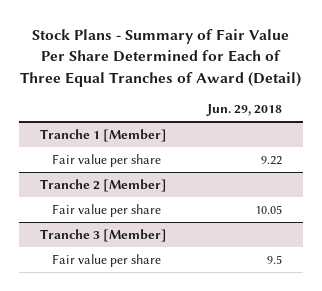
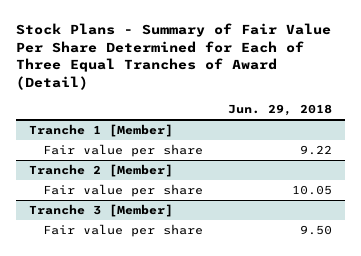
[267,254,283,264] 9.5 -> [300,225,333,236] 9.50

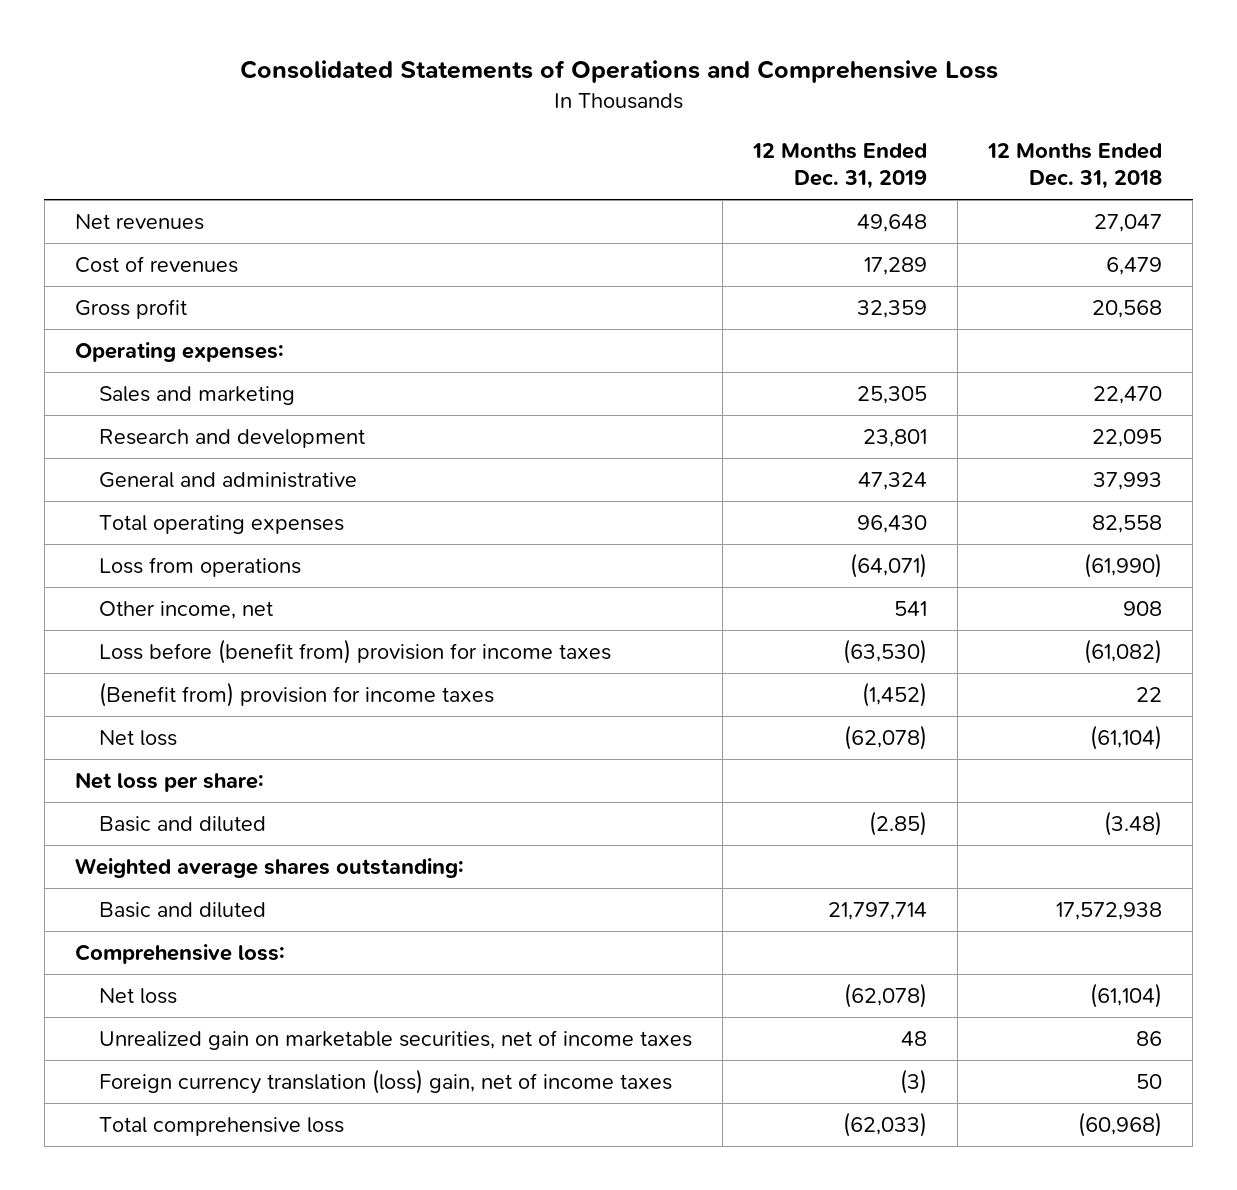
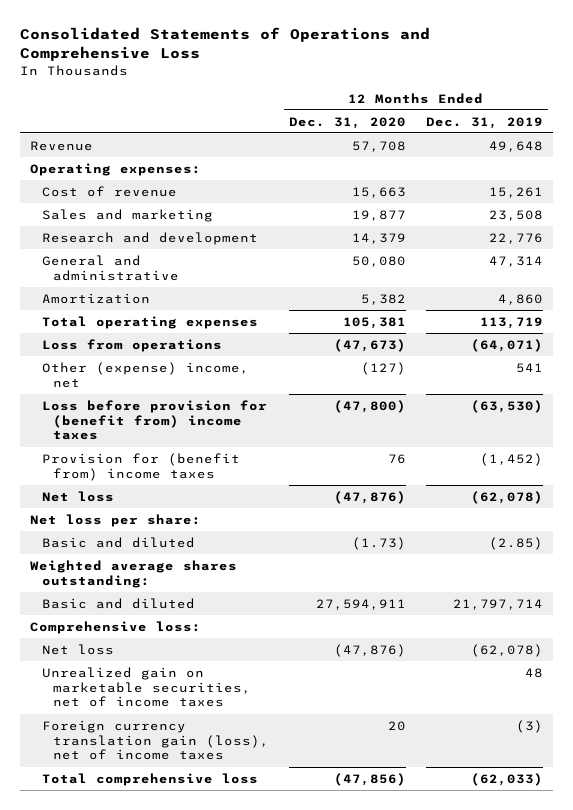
[987,143,1163,190] 12 Months Ended Dec. 31, 2018 -> none
none -> [288,116,406,129] Dec. 31, 2020
[74,256,238,274] Cost of revenues -> none
[74,299,187,320] Gross profit -> none
[74,214,204,231] Net revenues -> [30,140,94,151] Revenue
none -> [41,185,177,197] Cost of revenue
[857,386,928,405] 25,305 -> [488,209,543,221] 23,508
[863,429,928,448] 23,801 -> [488,232,543,244] 22,776
[858,472,928,491] 47,324 -> [488,255,543,267] 47,314
none -> [41,292,150,304] Amortization
[857,515,928,534] 96,430 -> [479,316,543,329] 113,719
[98,601,273,620] Other income, net -> [41,361,249,388] Other (expense) income, net
[98,639,611,665] Loss before (benefit from) provision for income taxes -> [41,399,267,441] Loss before provision for (benefit from) income taxes
[98,682,494,708] (Benefit from) provision for income taxes -> [41,452,240,481] Provision for (benefit from) income taxes
[98,1069,672,1095] Foreign currency translation (loss) gain, net of income taxes -> [41,719,269,761] Foreign currency translation gain (loss), net of income taxes

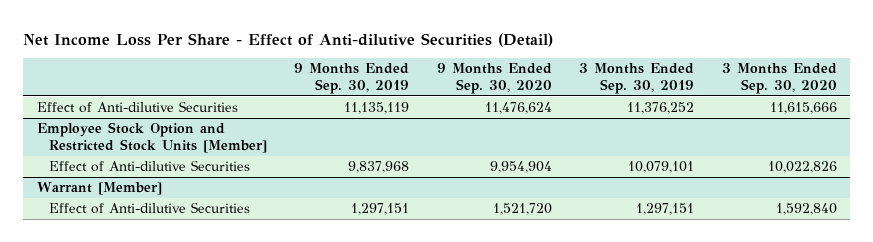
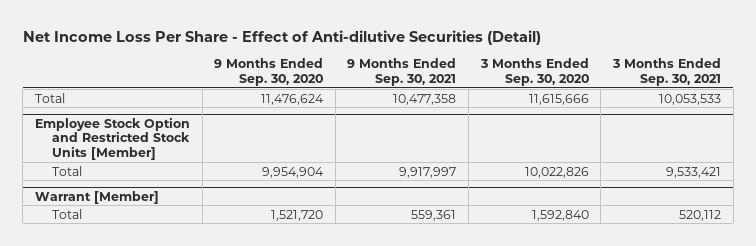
[294,63,410,95] 9 Months Ended Sep. 30, 2019 -> none
[579,63,695,95] 3 Months Ended Sep. 30, 2019 -> none
none -> [347,58,457,87] 9 Months Ended Sep. 30, 2021
none -> [612,58,722,87] 3 Months Ended Sep. 30, 2021
[36,101,238,114] Effect of Anti-dilutive Securities -> [34,92,65,103] Total
[48,160,250,173] Effect of Anti-dilutive Securities -> [51,165,82,176] Total
[48,202,250,215] Effect of Anti-dilutive Securities -> [51,208,82,219] Total

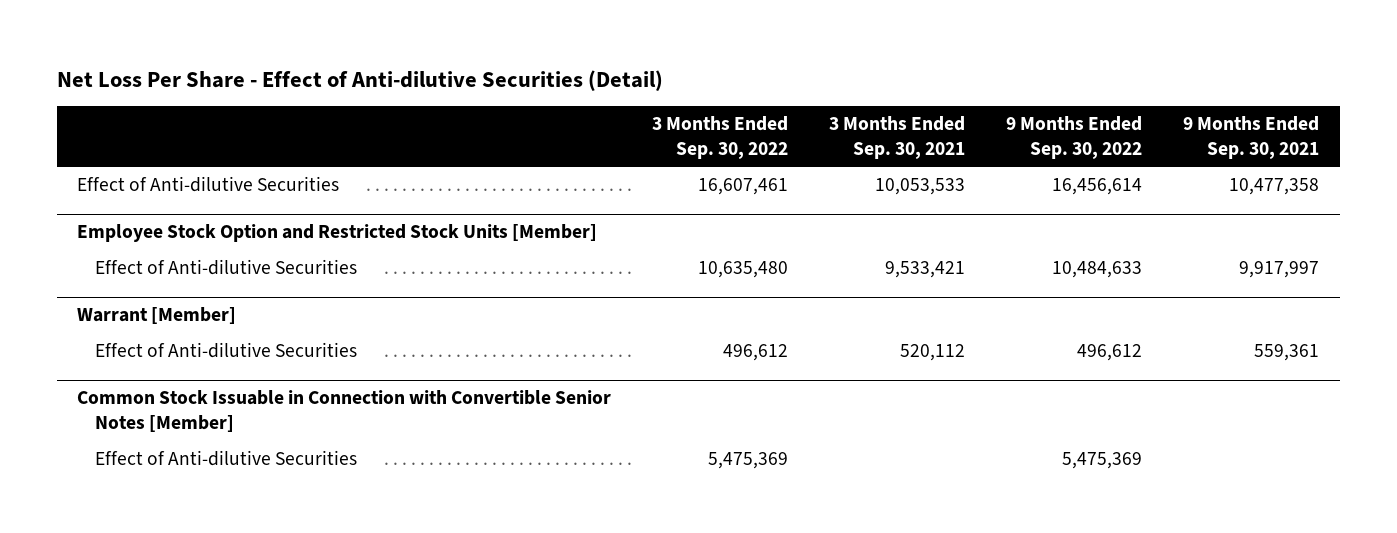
[22,30,541,46] Net Income Loss Per Share - Effect of Anti-dilutive Securities (Detail) -> [56,69,663,91] Net Loss Per Share - Effect of Anti-dilutive Securities (Detail)
[214,58,324,87] 9 Months Ended Sep. 30, 2020 -> none
[479,58,589,87] 3 Months Ended Sep. 30, 2020 -> none
none -> [652,116,789,160] 3 Months Ended Sep. 30, 2022
none -> [1006,116,1143,160] 9 Months Ended Sep. 30, 2022
[34,92,65,103] Total -> [77,175,340,192] Effect of Anti-dilutive Securities
[51,165,82,176] Total -> [94,258,357,275] Effect of Anti-dilutive Securities
[51,208,82,219] Total -> [94,341,357,358] Effect of Anti-dilutive Securities
none -> [77,390,612,433] Common Stock Issuable in Connection with Convertible Senior Notes [Member]
none -> [94,449,357,466] Effect of Anti-dilutive Securities

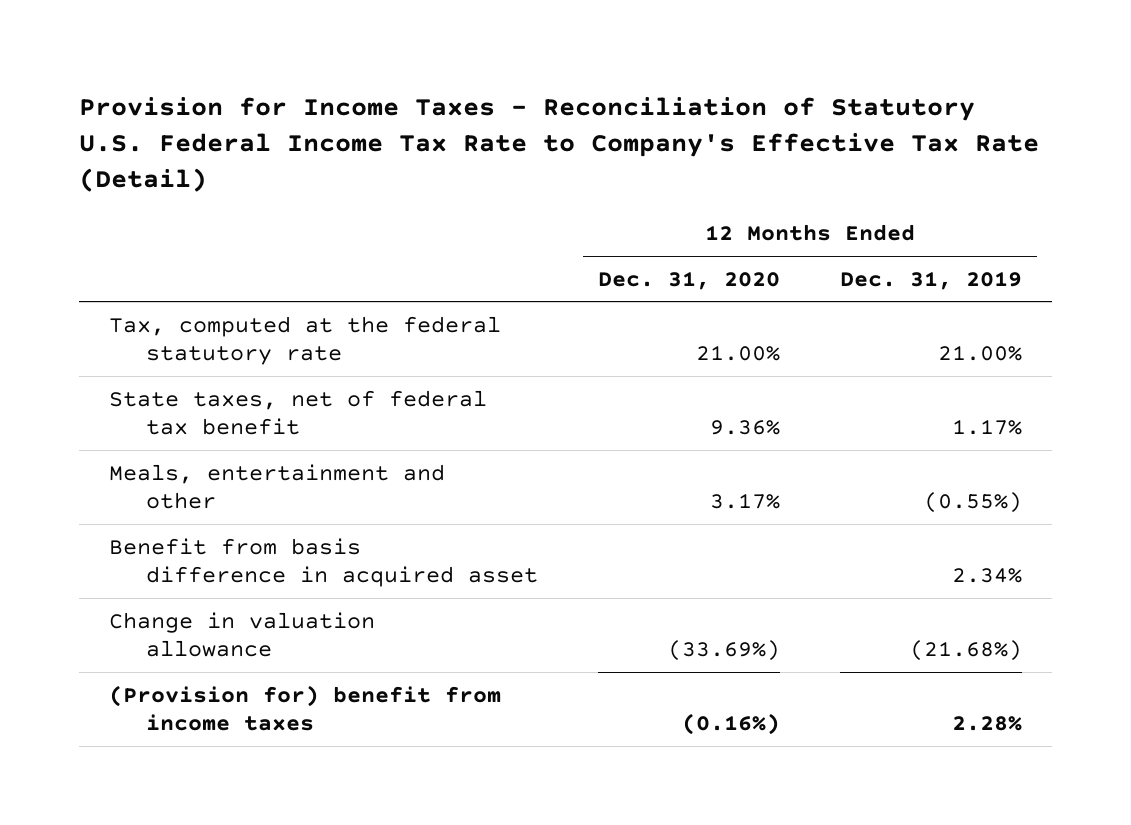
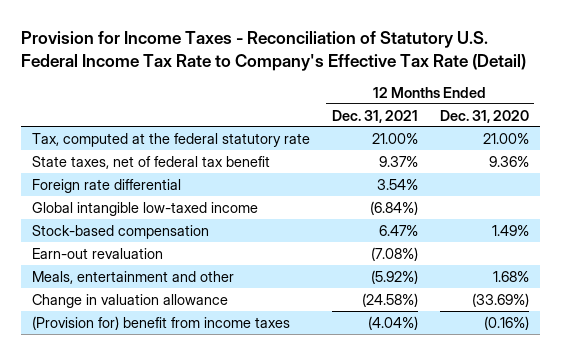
[839,270,1022,290] Dec. 31, 2019 -> none
none -> [331,109,418,123] Dec. 31, 2021
[109,537,538,587] Benefit from basis difference in acquired asset -> none
none -> [31,178,181,193] Foreign rate differential
none -> [31,201,258,216] Global intangible low-taxed income
none -> [31,224,209,239] Stock-based compensation
none -> [31,247,163,259] Earn-out revaluation
[709,492,780,509] 3.17% -> [492,270,529,282] 1.68%

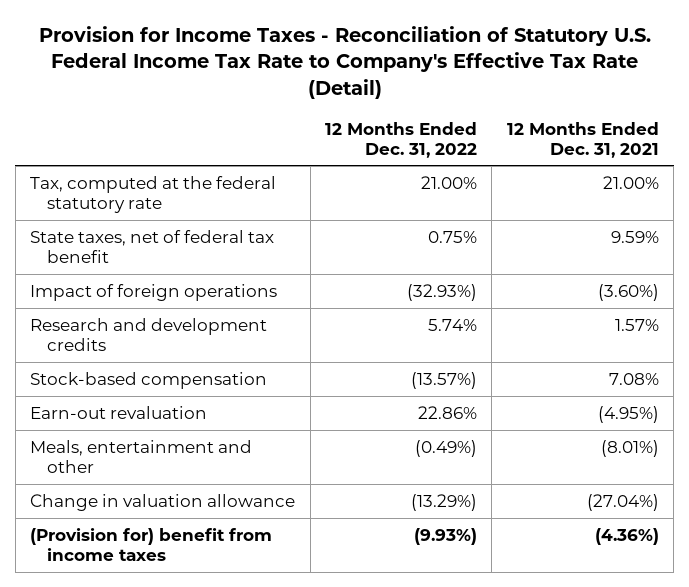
[439,109,529,123] Dec. 31, 2020 -> none
none -> [325,121,478,158] 12 Months Ended Dec. 31, 2022
[31,178,181,193] Foreign rate differential -> none
[31,201,258,216] Global intangible low-taxed income -> none
[378,155,418,167] 9.37% -> [610,230,659,243] 9.59%
none -> [30,283,278,301] Impact of foreign operations
none -> [30,317,268,351] Research and development credits
[378,224,418,236] 6.47% -> [608,372,659,385] 7.08%
[370,246,418,261] (7.08%) -> [597,405,659,423] (4.95%)
[370,269,418,284] (5.92%) -> [600,439,659,457] (8.01%)
[361,292,418,307] (24.58%) -> [586,493,659,511] (27.04%)
[367,315,418,330] (4.04%) -> [594,527,659,545] (4.36%)

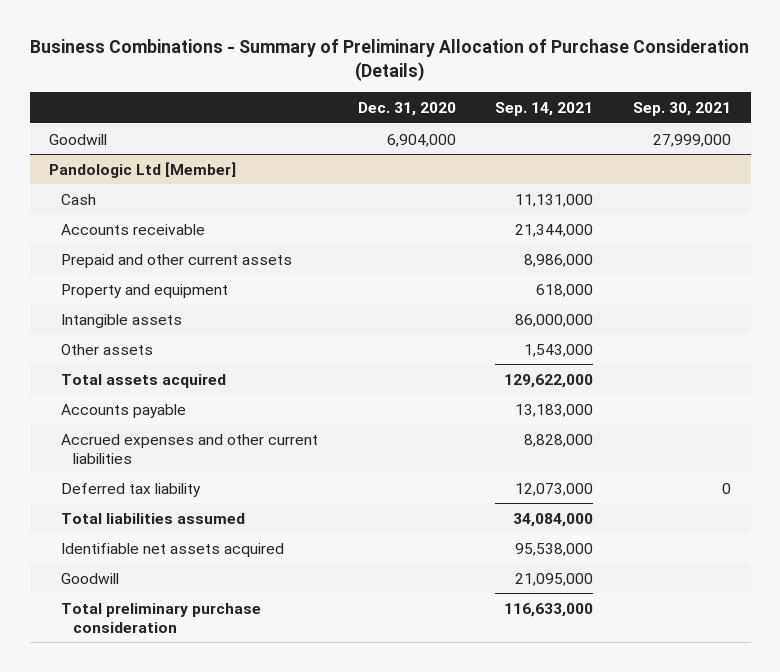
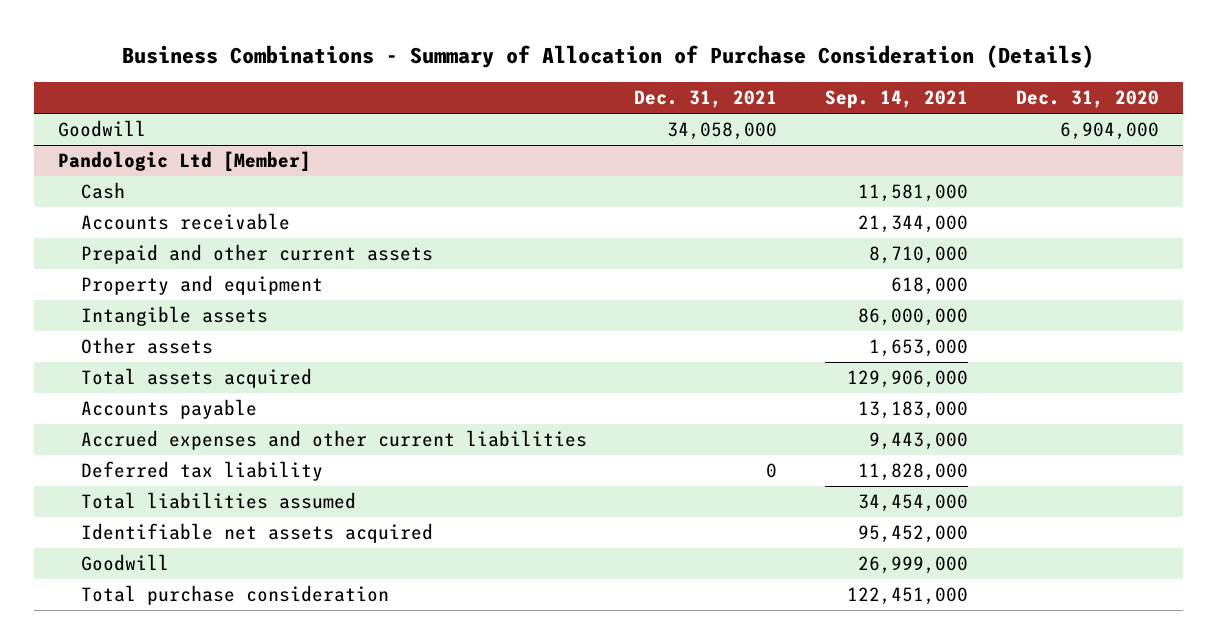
[30,39,750,82] Business Combinations - Summary of Preliminary Allocation of Purchase Consideration (Details) -> [122,45,1095,69] Business Combinations - Summary of Allocation of Purchase Consideration (Details)
[632,101,731,116] Sep. 30, 2021 -> none
none -> [634,90,778,109] Dec. 31, 2021
[515,193,594,207] 11,131,000 -> [858,184,969,203] 11,581,000
[524,253,594,267] 8,986,000 -> [869,246,969,265] 8,710,000
[524,343,594,357] 1,543,000 -> [869,339,969,358] 1,653,000
[504,373,594,388] 129,622,000 -> [847,370,969,389] 129,906,000
[524,433,594,447] 8,828,000 -> [869,432,969,451] 9,443,000
[515,482,594,496] 12,073,000 -> [858,463,969,482] 11,828,000
[513,512,594,527] 34,084,000 -> [858,494,969,513] 34,454,000
[515,542,594,556] 95,538,000 -> [858,525,969,544] 95,452,000
[515,572,594,586] 21,095,000 -> [858,556,969,575] 26,999,000
[61,602,262,633] Total preliminary purchase consideration -> [80,585,389,606] Total purchase consideration
[504,602,594,617] 116,633,000 -> [847,587,969,606] 122,451,000

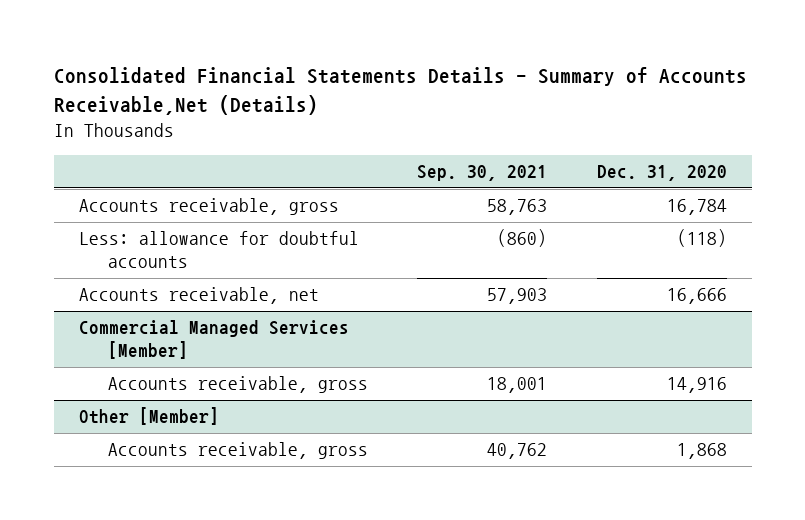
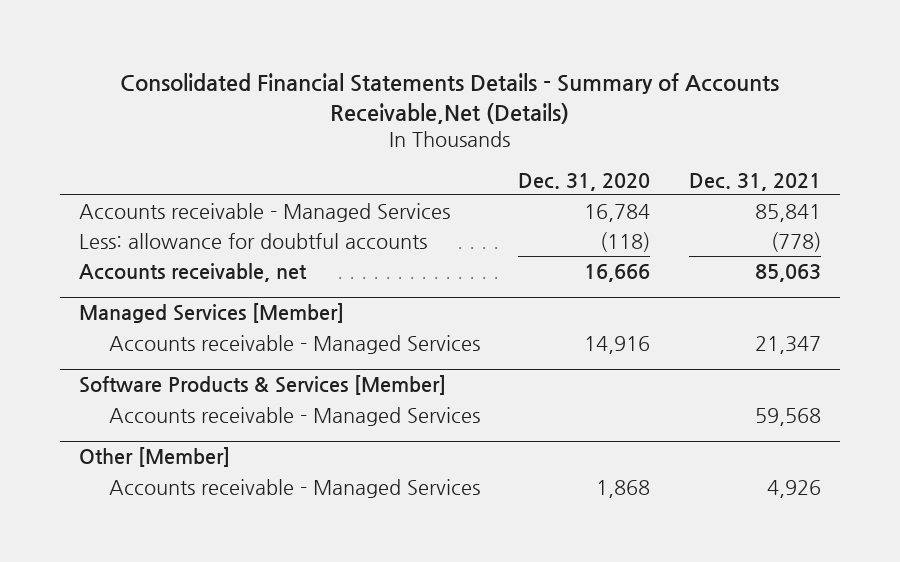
[417,165,548,182] Sep. 30, 2021 -> none
none -> [688,172,821,191] Dec. 31, 2021
[78,198,339,216] Accounts receivable, gross -> [79,202,451,222] Accounts receivable - Managed Services
[78,320,349,360] Commercial Managed Services [Member] -> [79,303,345,324] Managed Services [Member]
[107,376,368,394] Accounts receivable, gross -> [108,334,480,354] Accounts receivable - Managed Services
none -> [79,375,447,396] Software Products & Services [Member]
none -> [108,406,480,426] Accounts receivable - Managed Services
[107,442,368,460] Accounts receivable, gross -> [108,478,480,498] Accounts receivable - Managed Services

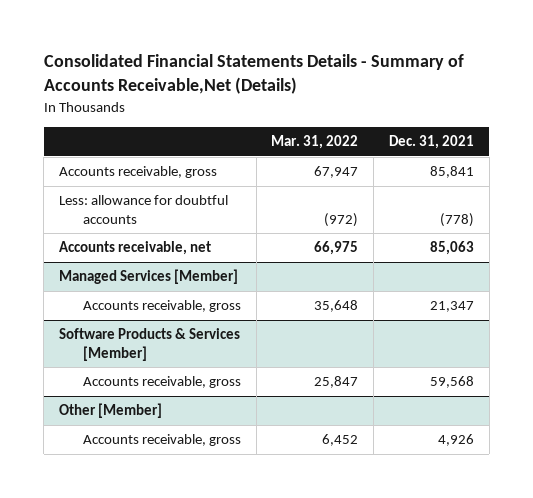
[518,172,651,191] Dec. 31, 2020 -> none
none -> [271,135,359,150] Mar. 31, 2022
[79,202,451,222] Accounts receivable - Managed Services -> [59,166,218,179] Accounts receivable, gross
[108,334,480,354] Accounts receivable - Managed Services -> [82,300,241,313] Accounts receivable, gross
[108,406,480,426] Accounts receivable - Managed Services -> [82,376,241,389] Accounts receivable, gross
[108,478,480,498] Accounts receivable - Managed Services -> [82,434,241,447] Accounts receivable, gross

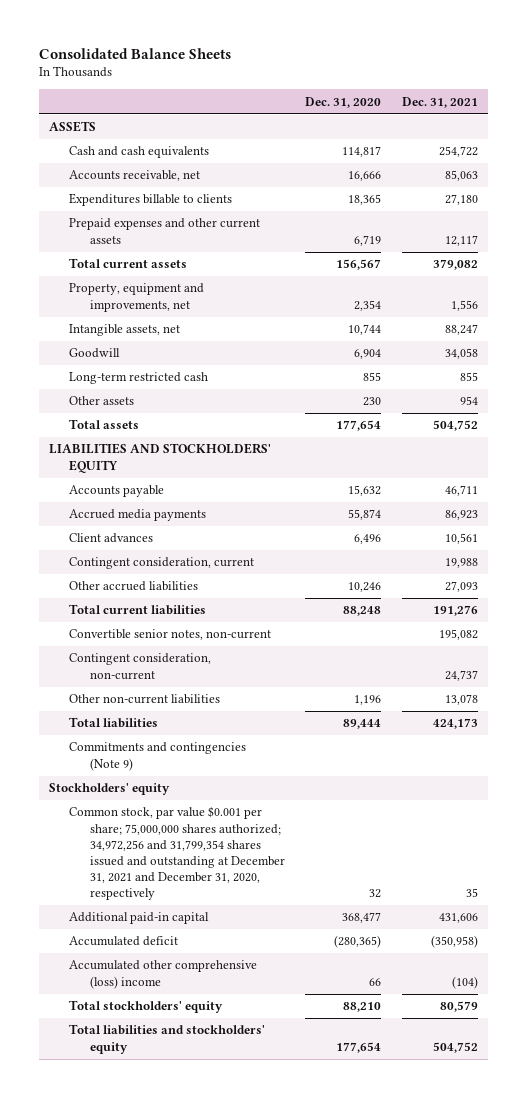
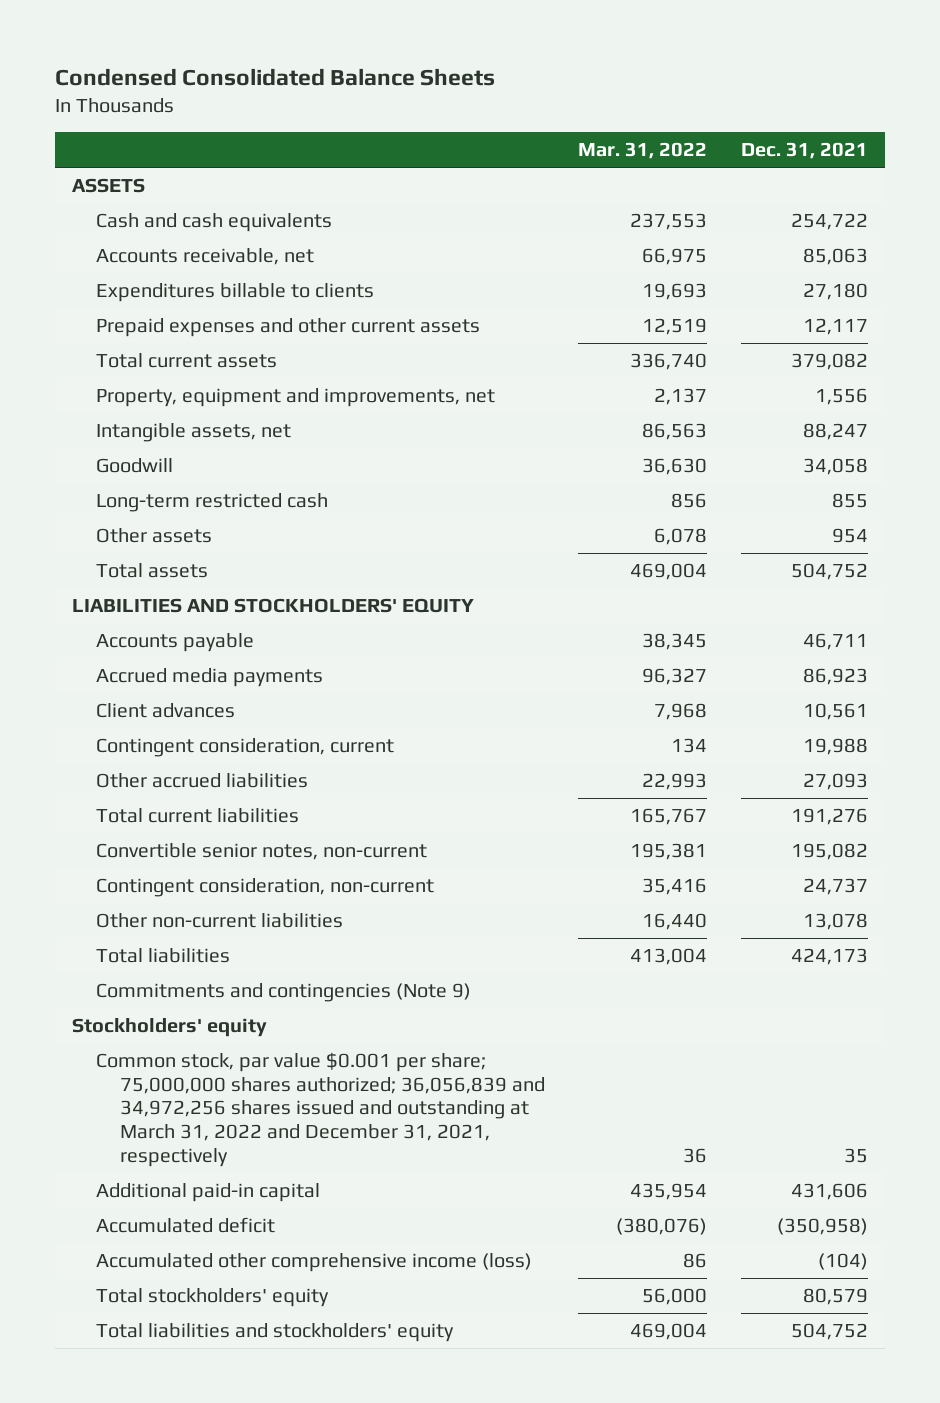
[38,47,231,59] Consolidated Balance Sheets -> [54,68,495,87] Condensed Consolidated Balance Sheets
[305,96,382,108] Dec. 31, 2020 -> none
none -> [578,142,708,160] Mar. 31, 2022
[69,806,285,900] Common stock, par value $0.001 per share; 75,000,000 shares authorized; 34,972,256 and 31,799,354 shares issued and outstanding at December 31, 2021 and December 31, 2020, respectively -> [95,1052,545,1167] Common stock, par value $0.001 per share; 75,000,000 shares authorized; 36,056,839 and 34,972,256 shares issued and outstanding at March 31, 2022 and December 31, 2021, respectively
[69,960,258,989] Accumulated other comprehensive (loss) income -> [95,1253,532,1273] Accumulated other comprehensive income (loss)

